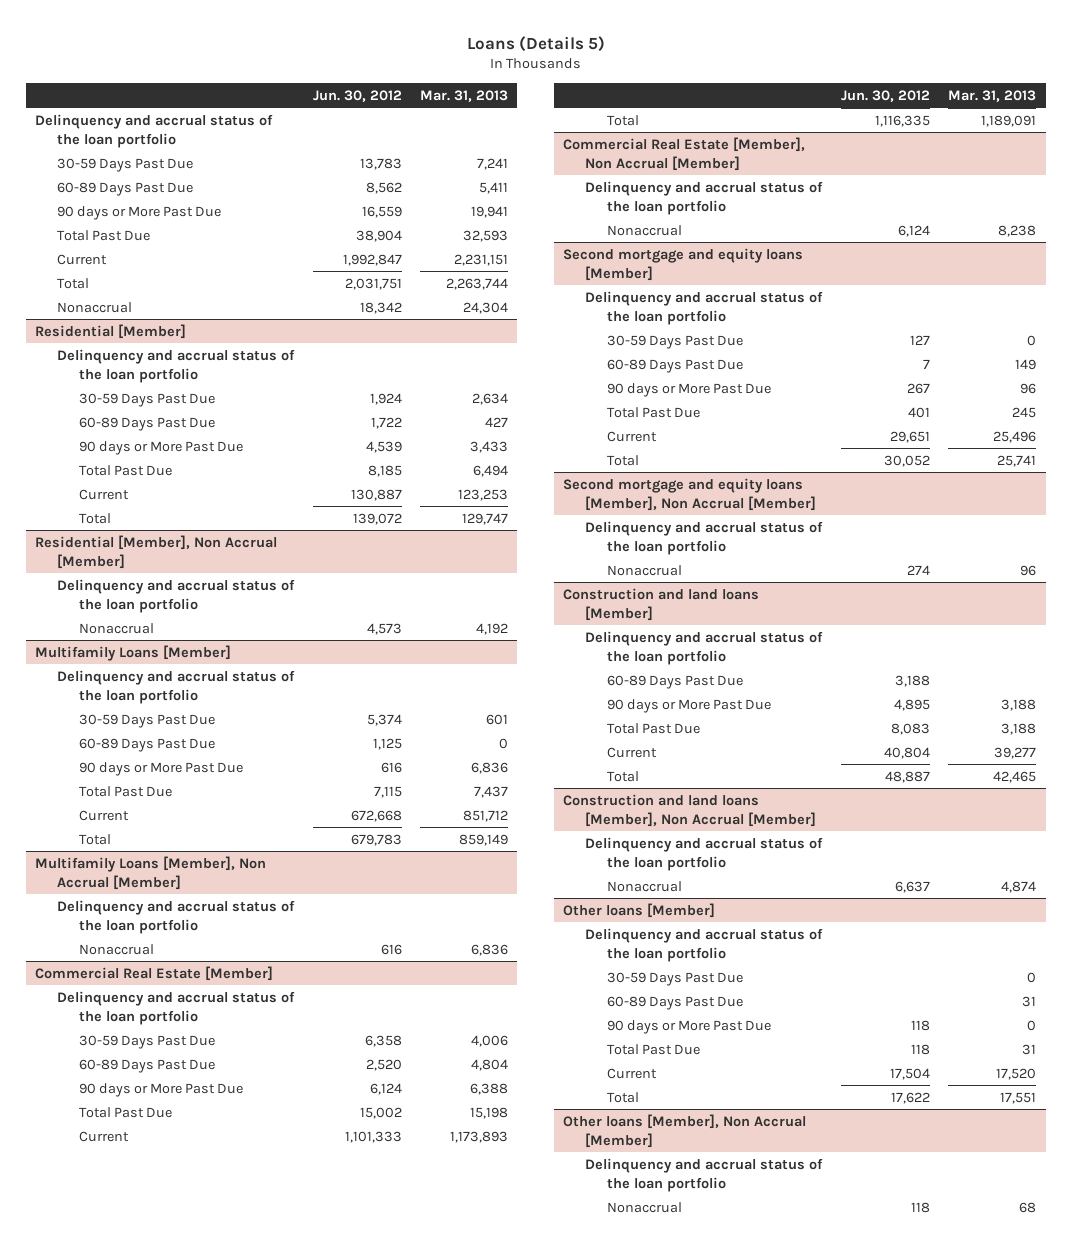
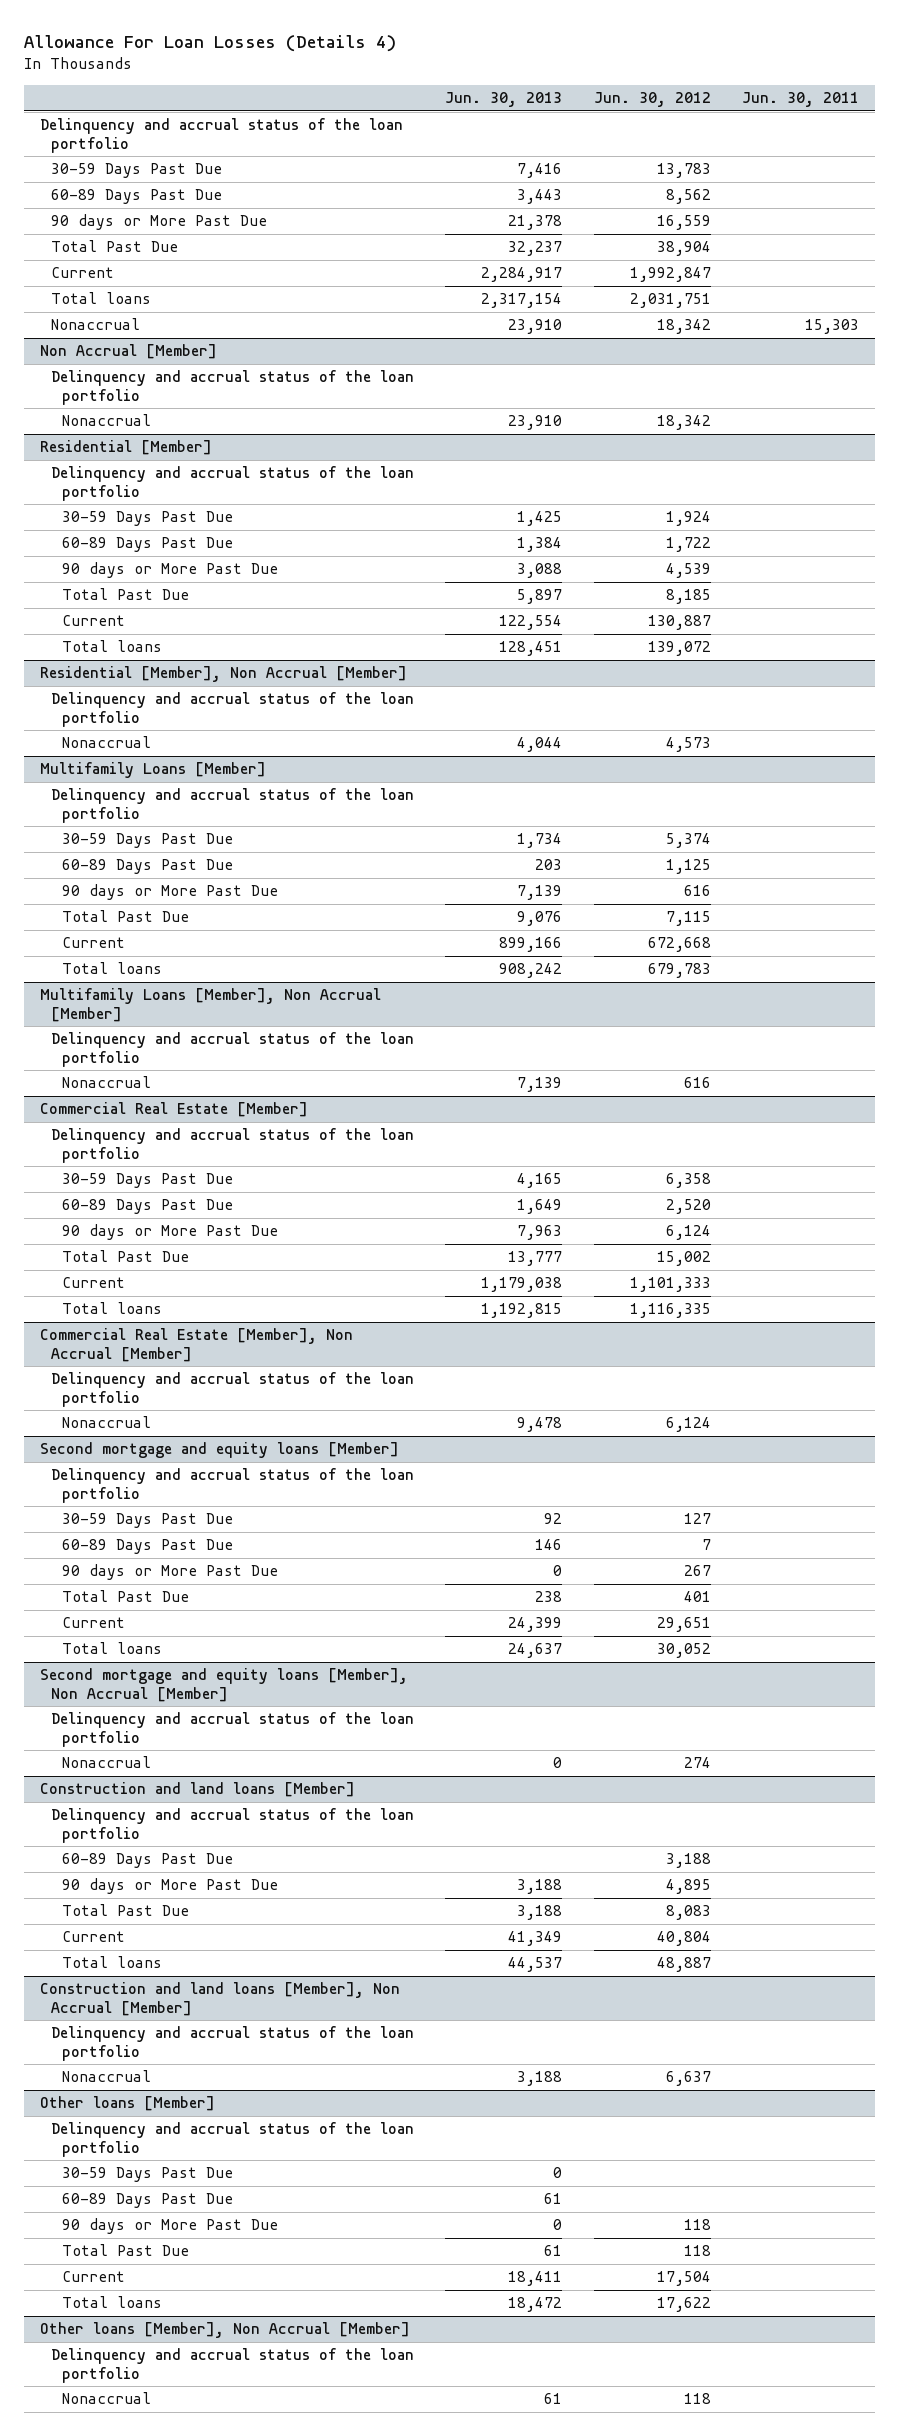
[466,35,605,52] Loans (Details 5) -> [24,35,397,53] Allowance For Loan Losses (Details 4)
[420,89,509,102] Mar. 31, 2013 -> none
none -> [445,92,563,108] Jun. 30, 2013
none -> [741,92,859,108] Jun. 30, 2011
[57,277,90,289] Total -> [51,292,152,305] Total loans
none -> [40,344,218,360] Non Accrual [Member]
none -> [51,370,415,405] Delinquency and accrual status of the loan portfolio
none -> [62,414,152,427] Nonaccrual
[79,512,112,524] Total -> [62,640,163,653] Total loans
[79,833,112,845] Total -> [62,962,163,975] Total loans
[607,114,640,126] Total -> [62,1302,163,1315] Total loans
[607,454,640,466] Total -> [62,1642,163,1655] Total loans
[607,770,640,782] Total -> [62,1956,163,1969] Total loans
[607,1091,640,1103] Total -> [62,2296,163,2309] Total loans

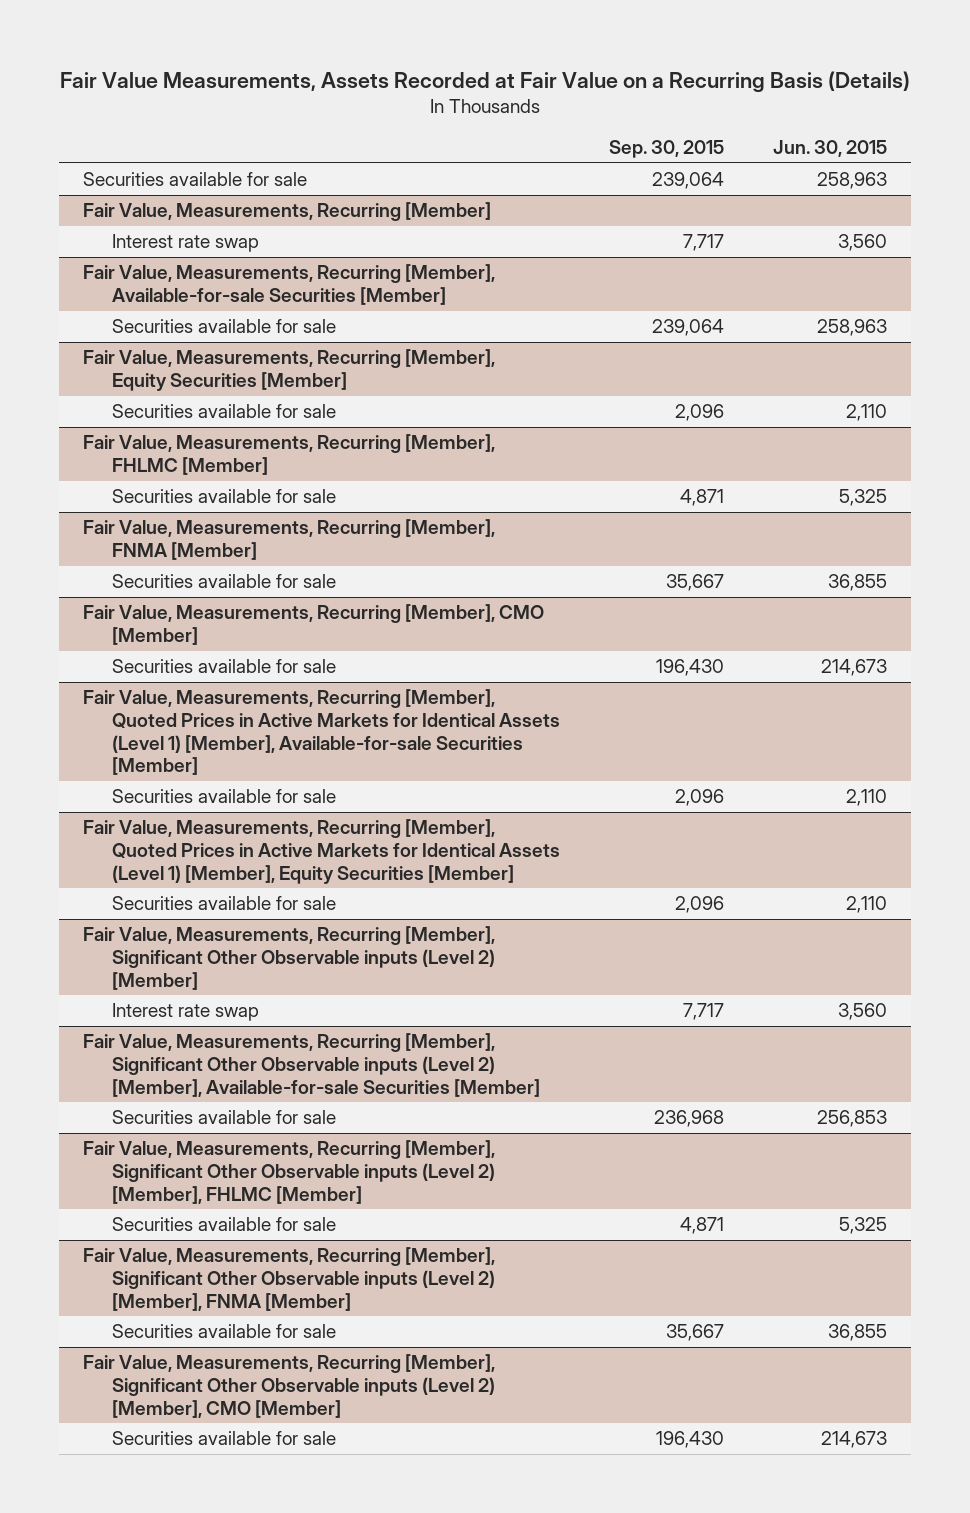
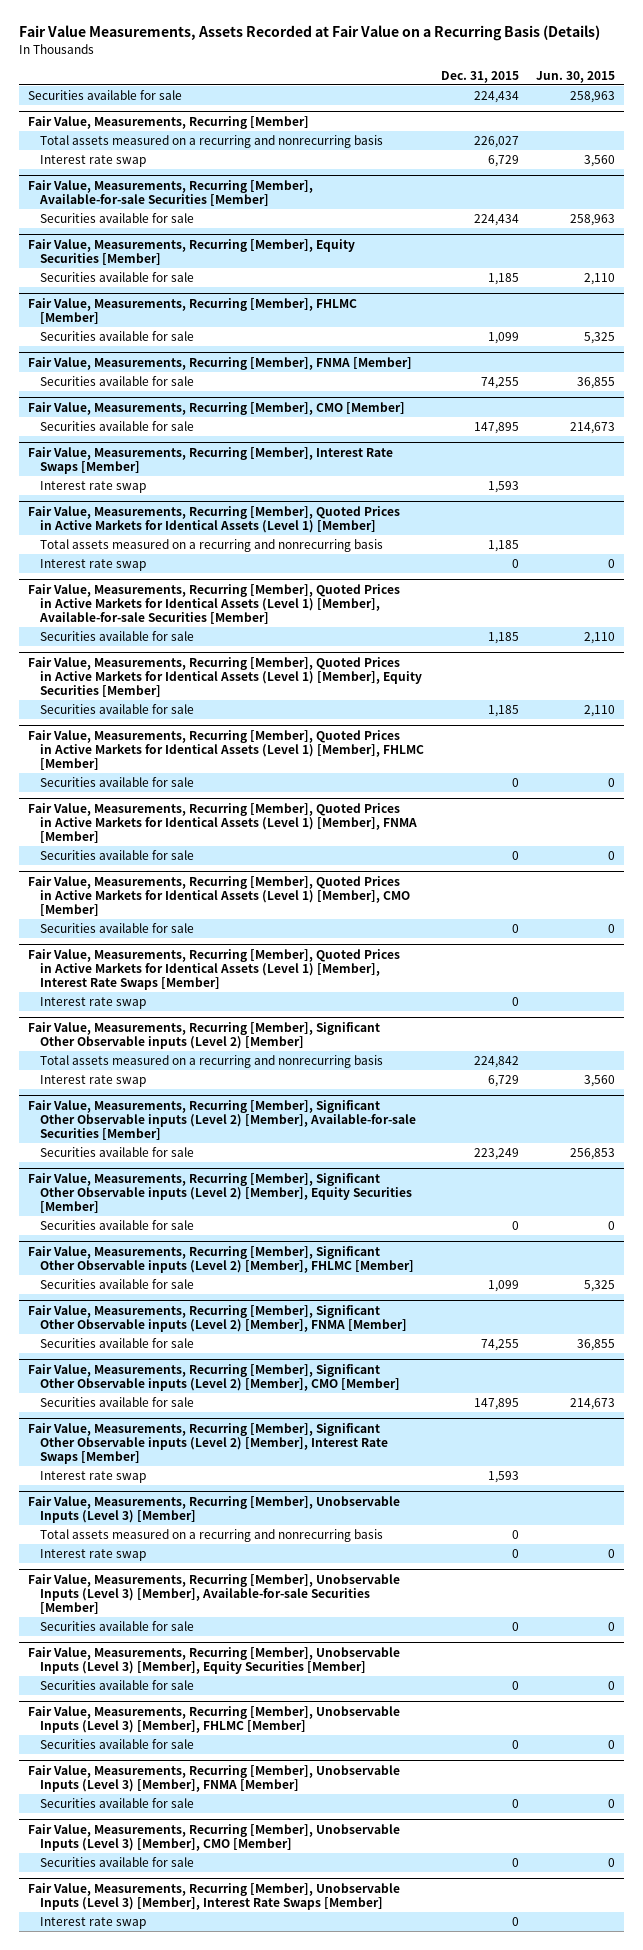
[608,140,724,159] Sep. 30, 2015 -> none
none -> [441,70,520,83] Dec. 31, 2015
none -> [39,135,383,149] Total assets measured on a recurring and nonrecurring basis
none -> [27,446,393,474] Fair Value, Measurements, Recurring [Member], Interest Rate Swaps [Member]
none -> [39,481,146,494] Interest rate swap
none -> [27,505,400,533] Fair Value, Measurements, Recurring [Member], Quoted Prices in Active Markets for Identical Assets (Level 1) [Member]
none -> [39,539,383,553] Total assets measured on a recurring and nonrecurring basis
none -> [39,559,146,572] Interest rate swap
none -> [27,729,424,770] Fair Value, Measurements, Recurring [Member], Quoted Prices in Active Markets for Identical Assets (Level 1) [Member], FHLMC [Member]
none -> [39,777,194,788] Securities available for sale
none -> [27,802,417,843] Fair Value, Measurements, Recurring [Member], Quoted Prices in Active Markets for Identical Assets (Level 1) [Member], FNMA [Member]
none -> [39,850,194,861] Securities available for sale
none -> [27,875,410,916] Fair Value, Measurements, Recurring [Member], Quoted Prices in Active Markets for Identical Assets (Level 1) [Member], CMO [Member]
none -> [39,923,194,934] Securities available for sale
none -> [27,948,400,990] Fair Value, Measurements, Recurring [Member], Quoted Prices in Active Markets for Identical Assets (Level 1) [Member], Interest Rate Swaps [Member]
none -> [39,997,146,1010] Interest rate swap
none -> [39,1055,383,1069] Total assets measured on a recurring and nonrecurring basis
none -> [27,1172,412,1213] Fair Value, Measurements, Recurring [Member], Significant Other Observable inputs (Level 2) [Member], Equity Securities [Member]
none -> [39,1220,194,1231] Securities available for sale
none -> [27,1422,388,1464] Fair Value, Measurements, Recurring [Member], Significant Other Observable inputs (Level 2) [Member], Interest Rate Swaps [Member]
none -> [39,1471,146,1484] Interest rate swap
none -> [27,1495,400,1523] Fair Value, Measurements, Recurring [Member], Unobservable Inputs (Level 3) [Member]
none -> [39,1529,383,1543] Total assets measured on a recurring and nonrecurring basis
none -> [39,1549,146,1562] Interest rate swap
none -> [27,1573,400,1614] Fair Value, Measurements, Recurring [Member], Unobservable Inputs (Level 3) [Member], Available-for-sale Securities [Member]
none -> [39,1621,194,1632] Securities available for sale
none -> [27,1646,400,1674] Fair Value, Measurements, Recurring [Member], Unobservable Inputs (Level 3) [Member], Equity Securities [Member]
none -> [39,1680,194,1691] Securities available for sale
none -> [27,1705,400,1733] Fair Value, Measurements, Recurring [Member], Unobservable Inputs (Level 3) [Member], FHLMC [Member]
none -> [39,1739,194,1750] Securities available for sale
none -> [27,1764,400,1792] Fair Value, Measurements, Recurring [Member], Unobservable Inputs (Level 3) [Member], FNMA [Member]
none -> [39,1798,194,1809] Securities available for sale
none -> [27,1823,400,1851] Fair Value, Measurements, Recurring [Member], Unobservable Inputs (Level 3) [Member], CMO [Member]
none -> [39,1857,194,1868] Securities available for sale
none -> [27,1882,400,1910] Fair Value, Measurements, Recurring [Member], Unobservable Inputs (Level 3) [Member], Interest Rate Swaps [Member]
none -> [39,1917,146,1930] Interest rate swap

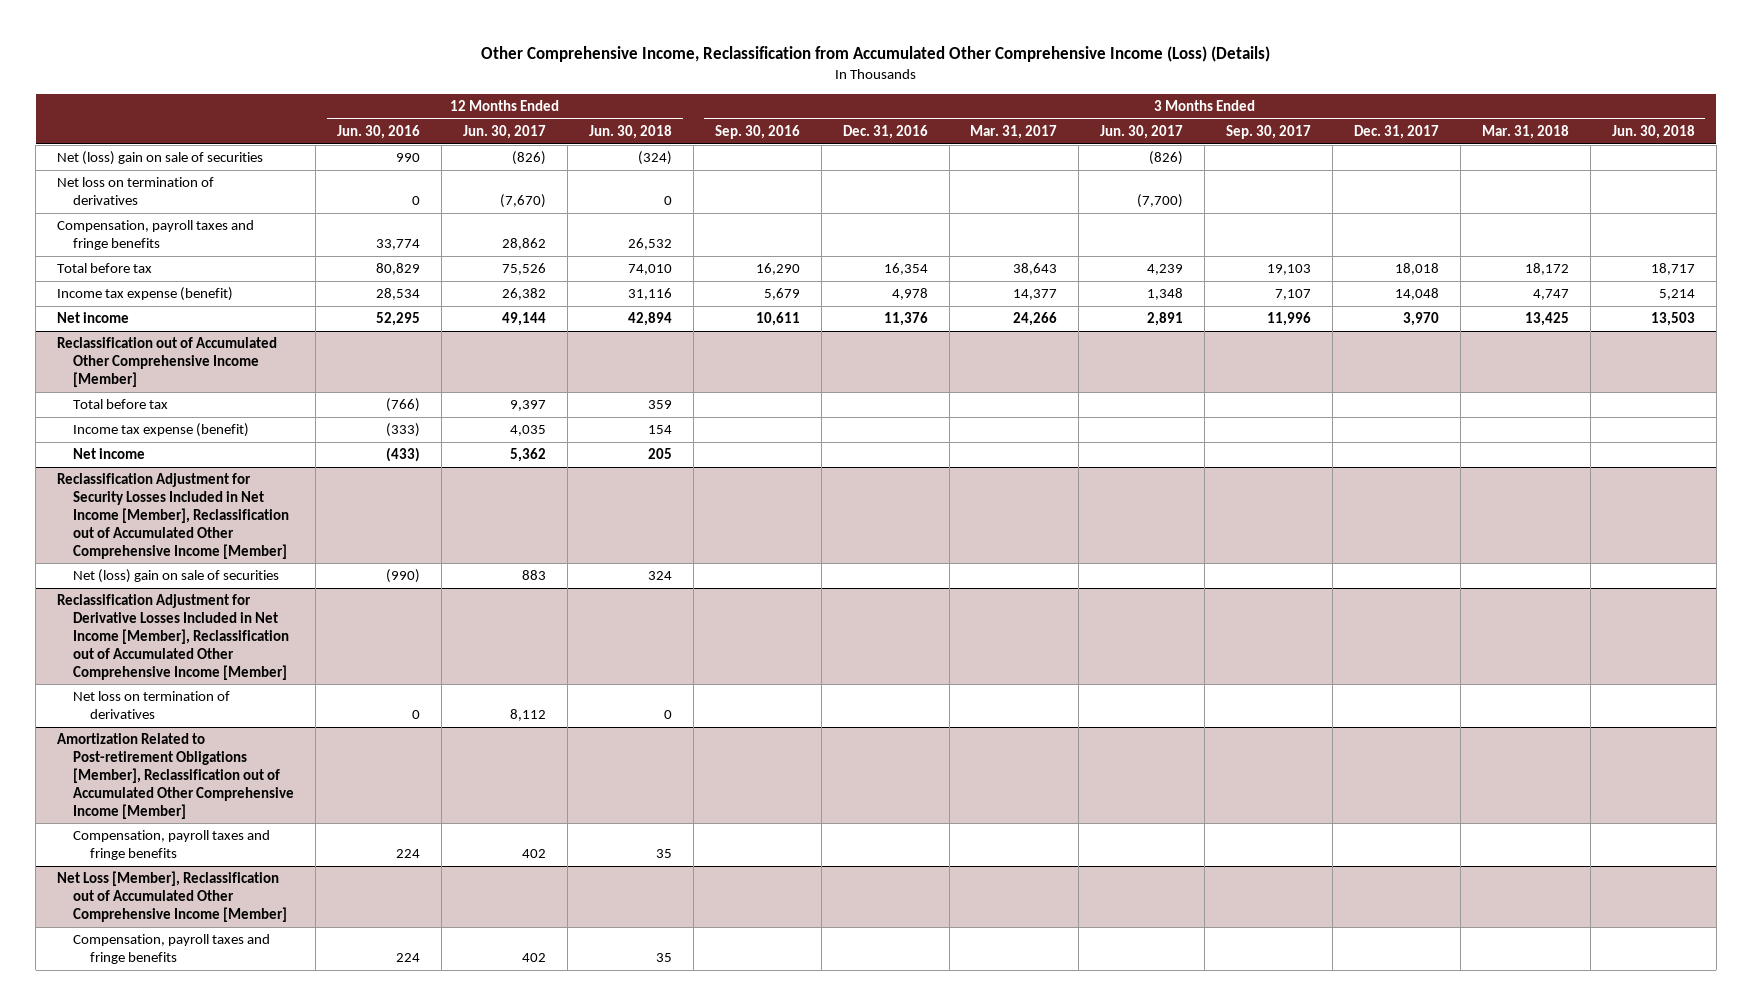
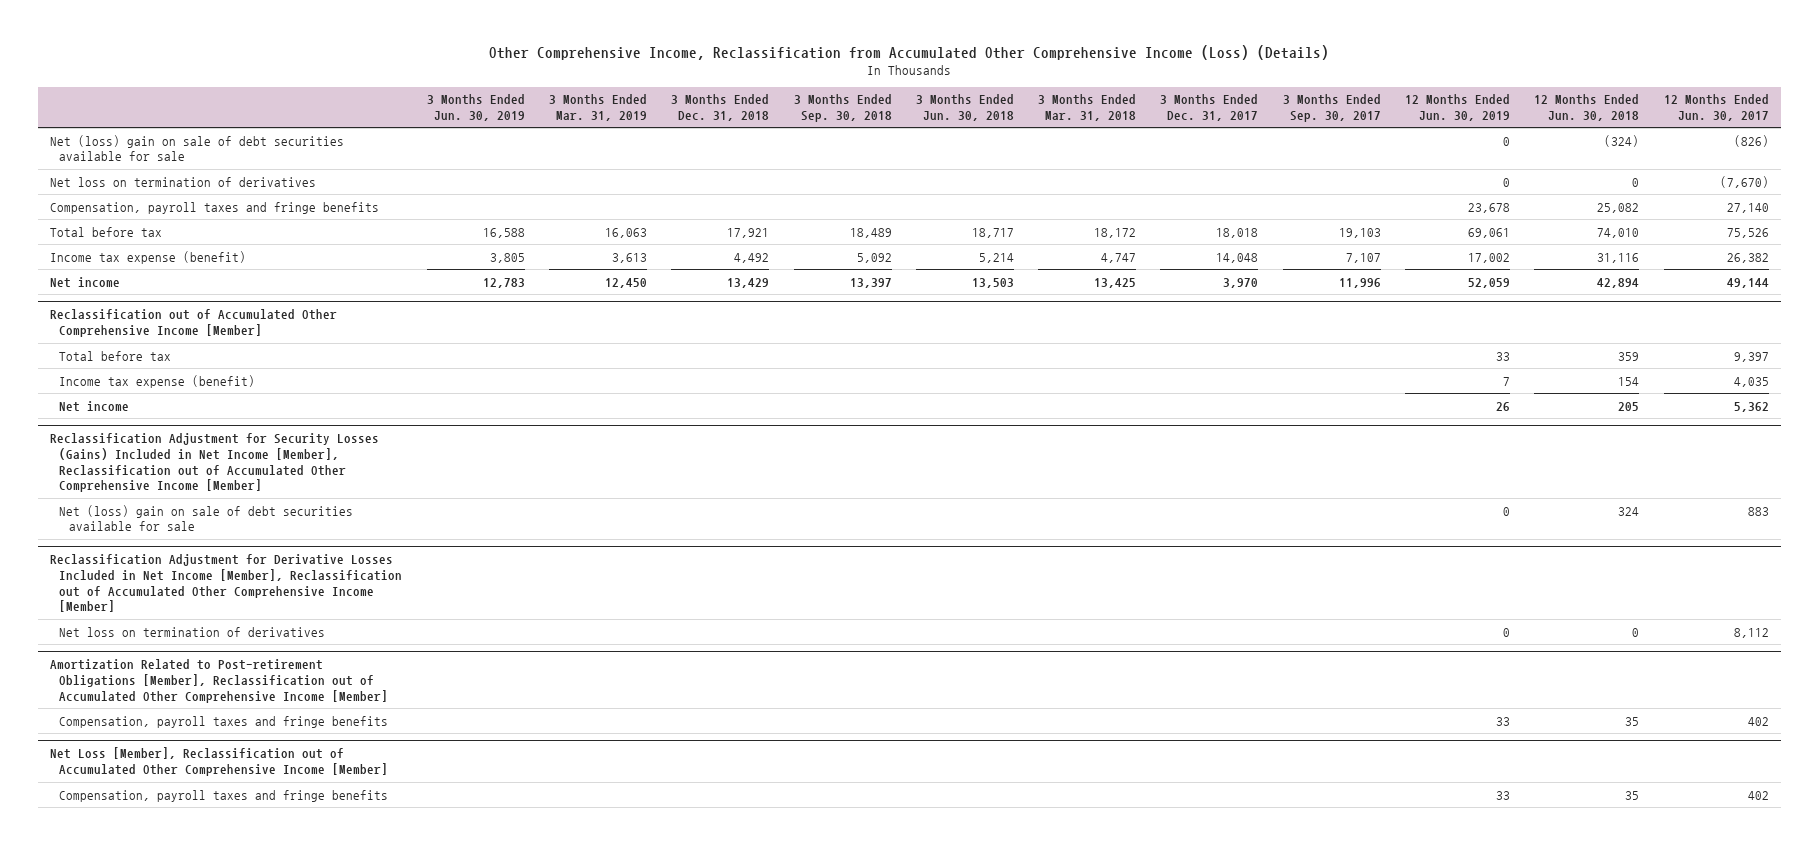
[337,125,421,140] Jun. 30, 2016 -> none
[714,125,800,140] Sep. 30, 2016 -> none
[842,125,928,140] Dec. 31, 2016 -> none
[970,125,1058,140] Mar. 31, 2017 -> none
[1100,125,1184,140] Jun. 30, 2017 -> none
none -> [426,94,525,121] 3 Months Ended Jun. 30, 2019
none -> [548,94,647,121] 3 Months Ended Mar. 31, 2019
none -> [671,94,770,121] 3 Months Ended Dec. 31, 2018
none -> [793,94,892,122] 3 Months Ended Sep. 30, 2018
none -> [1405,94,1511,121] 12 Months Ended Jun. 30, 2019
[57,151,264,166] Net (loss) gain on sale of securities -> [49,134,344,162] Net (loss) gain on sale of debt securities available for sale
[502,238,547,251] 28,862 -> [1726,202,1769,213] 27,140
[627,238,672,251] 26,532 -> [1597,202,1640,213] 25,082
[57,473,290,559] Reclassification Adjustment for Security Losses Included in Net Income [Member], Reclassification out of Accumulated Other Comprehensive Income [Member] -> [49,433,379,493] Reclassification Adjustment for Security Losses (Gains) Included in Net Income [Member], Reclassification out of Accumulated Other Comprehensive Income [Member]
[73,569,280,584] Net (loss) gain on sale of securities -> [59,504,354,532] Net (loss) gain on sale of debt securities available for sale

